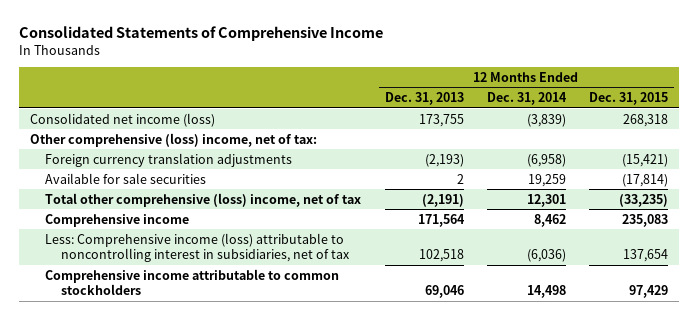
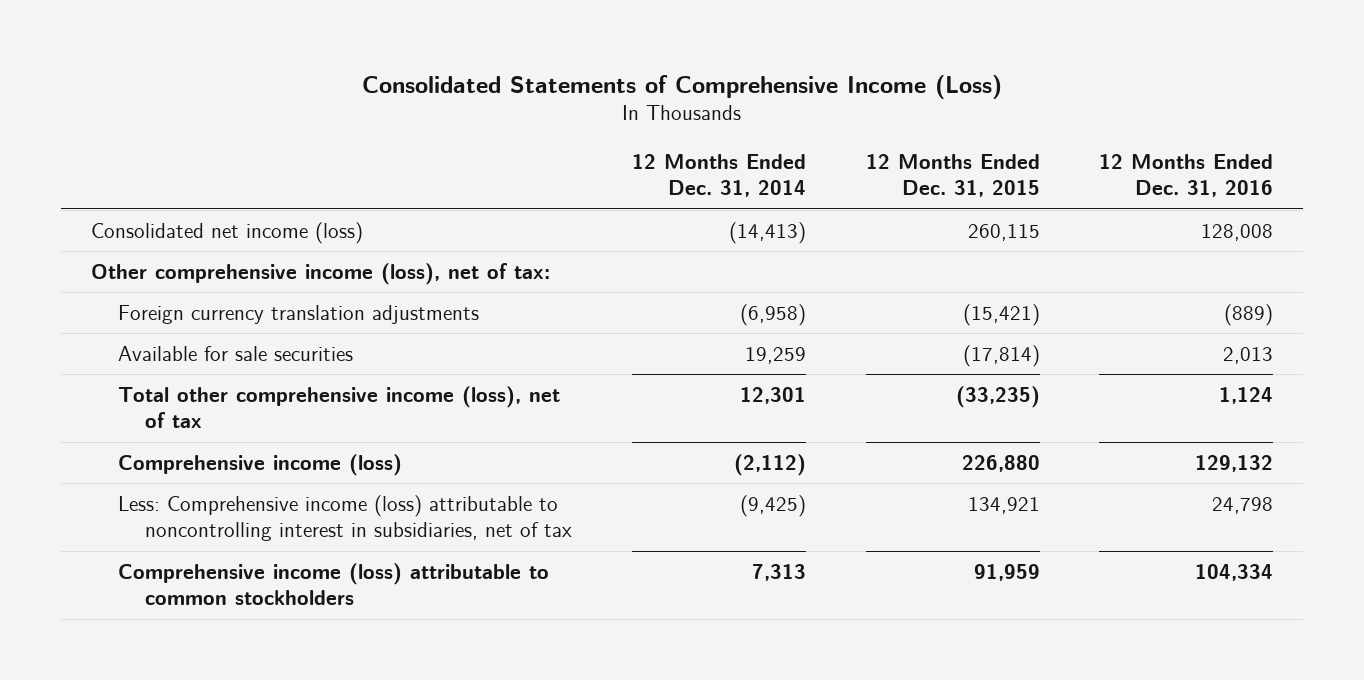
[18,25,383,41] Consolidated Statements of Comprehensive Income -> [362,74,1003,99] Consolidated Statements of Comprehensive Income (Loss)
[384,92,464,106] Dec. 31, 2013 -> none
none -> [1099,153,1274,198] 12 Months Ended Dec. 31, 2016
[526,113,566,127] (3,839) -> [728,221,806,244] (14,413)
[622,113,668,127] 268,318 -> [967,223,1040,241] 260,115
[30,132,318,147] Other comprehensive (loss) income, net of tax: -> [90,262,550,285] Other comprehensive income (loss), net of tax:
[45,192,362,207] Total other comprehensive (loss) income, net of tax -> [117,385,560,429] Total other comprehensive income (loss), net of tax
[45,213,190,227] Comprehensive income -> [117,453,402,476] Comprehensive income (loss)
[533,213,566,227] 8,462 -> [733,453,806,476] (2,112)
[621,213,668,227] 235,083 -> [961,454,1040,472] 226,880
[526,249,566,263] (6,036) -> [739,494,806,517] (9,425)
[622,249,668,263] 137,654 -> [967,496,1040,514] 134,921
[45,268,340,296] Comprehensive income attributable to common stockholders -> [117,562,549,606] Comprehensive income (loss) attributable to common stockholders
[526,285,566,299] 14,498 -> [751,563,806,581] 7,313
[628,285,668,299] 97,429 -> [973,563,1040,581] 91,959

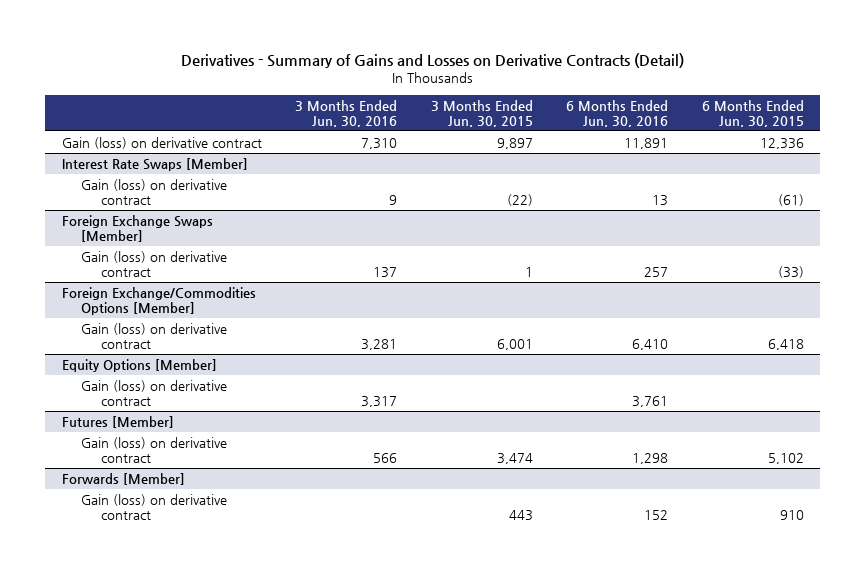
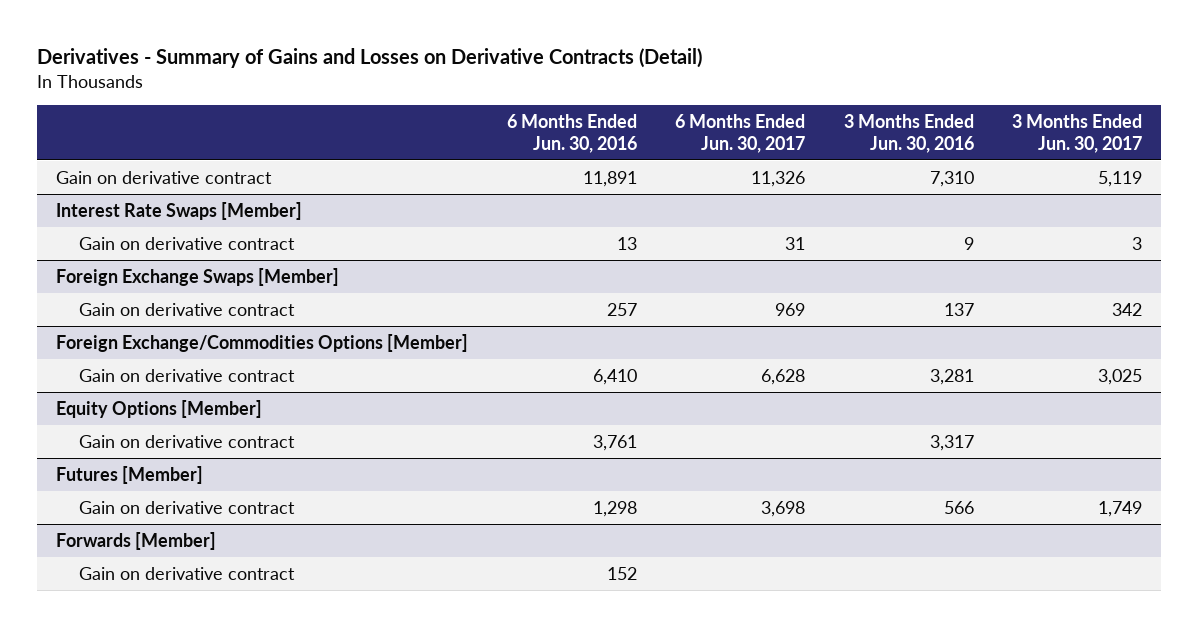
[430,99,533,127] 3 Months Ended Jun. 30, 2015 -> none
[701,99,804,127] 6 Months Ended Jun. 30, 2015 -> none
none -> [675,113,806,153] 6 Months Ended Jun. 30, 2017
none -> [1012,113,1143,153] 3 Months Ended Jun. 30, 2017
[61,136,262,149] Gain (loss) on derivative contract -> [56,170,273,184] Gain on derivative contract
[81,178,228,205] Gain (loss) on derivative contract -> [79,236,296,250] Gain on derivative contract
[81,250,228,277] Gain (loss) on derivative contract -> [79,302,296,316] Gain on derivative contract
[81,322,228,349] Gain (loss) on derivative contract -> [79,368,296,382] Gain on derivative contract
[81,379,228,406] Gain (loss) on derivative contract -> [79,434,296,448] Gain on derivative contract
[81,436,228,463] Gain (loss) on derivative contract -> [79,500,296,514] Gain on derivative contract
[81,493,228,520] Gain (loss) on derivative contract -> [79,566,296,580] Gain on derivative contract

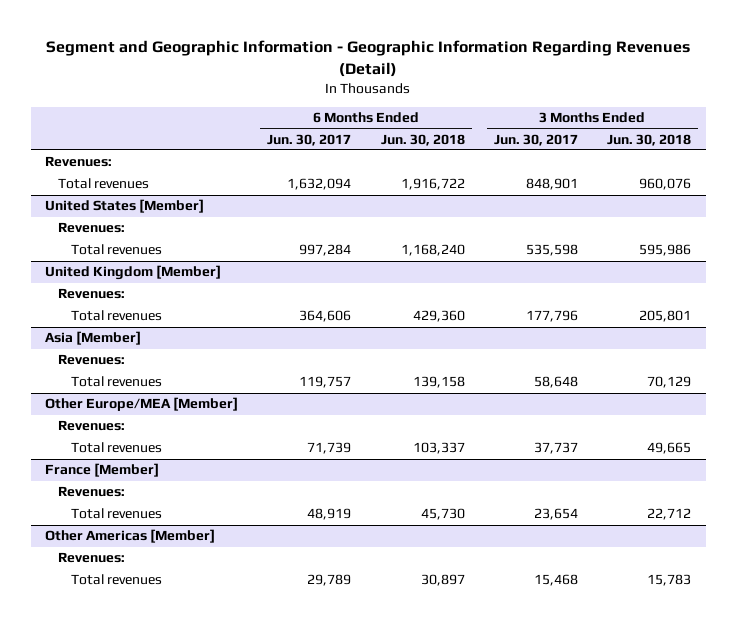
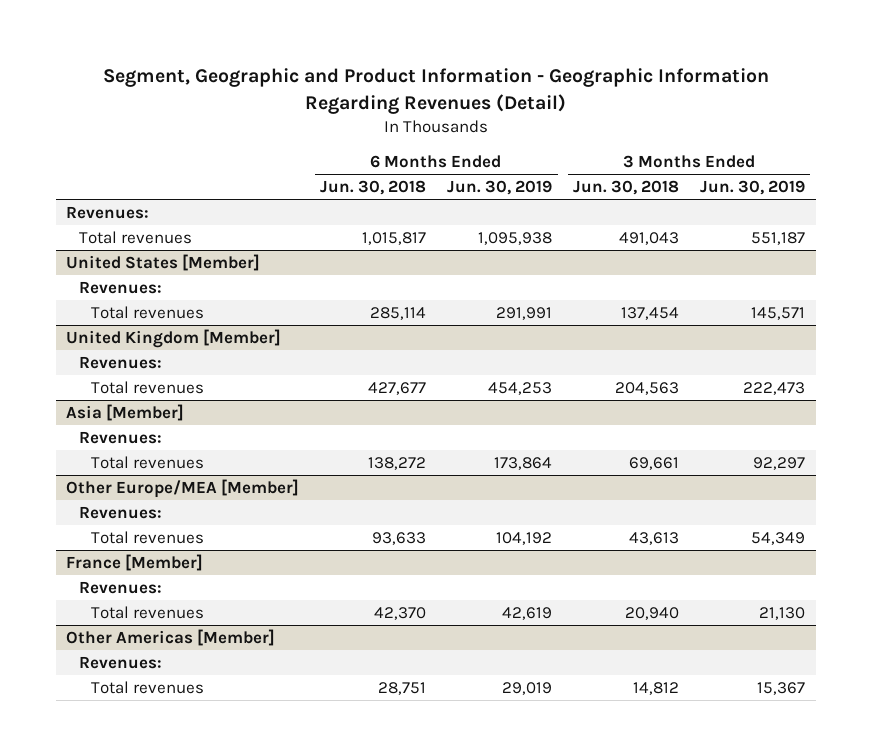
[46,40,691,77] Segment and Geographic Information - Geographic Information Regarding Revenues (Detail) -> [102,68,769,115] Segment, Geographic and Product Information - Geographic Information Regarding Revenues (Detail)
[267,133,352,146] Jun. 30, 2017 -> none
[493,133,578,146] Jun. 30, 2017 -> none
none -> [447,180,553,196] Jun. 30, 2019
none -> [700,180,806,196] Jun. 30, 2019
[400,178,465,191] 1,916,722 -> [362,231,427,245] 1,015,817
[638,178,691,191] 960,076 -> [619,231,680,245] 491,043
[400,244,465,257] 1,168,240 -> [370,306,427,320] 285,114
[638,244,691,257] 595,986 -> [621,306,680,320] 137,454
[412,310,465,323] 429,360 -> [368,381,427,395] 427,677
[638,310,691,323] 205,801 -> [615,381,680,395] 204,563
[412,376,465,389] 139,158 -> [368,456,427,470] 138,272
[646,376,691,389] 70,129 -> [629,456,680,470] 69,661
[412,442,465,455] 103,337 -> [372,531,427,545] 93,633
[646,442,691,455] 49,665 -> [629,531,680,545] 43,613
[420,508,465,521] 45,730 -> [374,606,427,620] 42,370
[646,508,691,521] 22,712 -> [625,606,680,620] 20,940
[420,574,465,587] 30,897 -> [378,681,427,695] 28,751
[646,574,691,587] 15,783 -> [633,681,680,695] 14,812

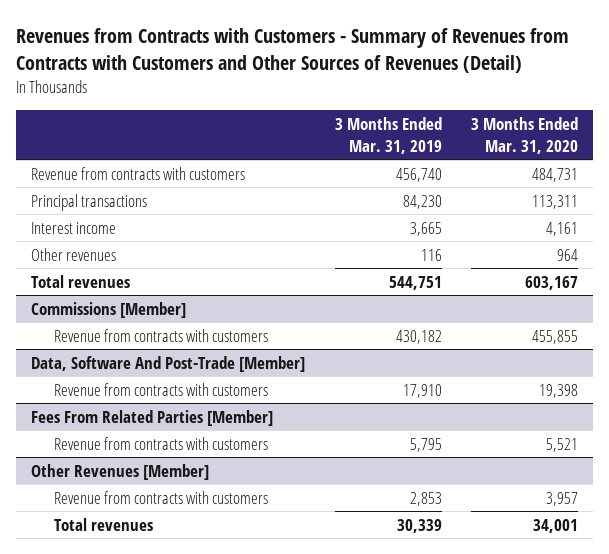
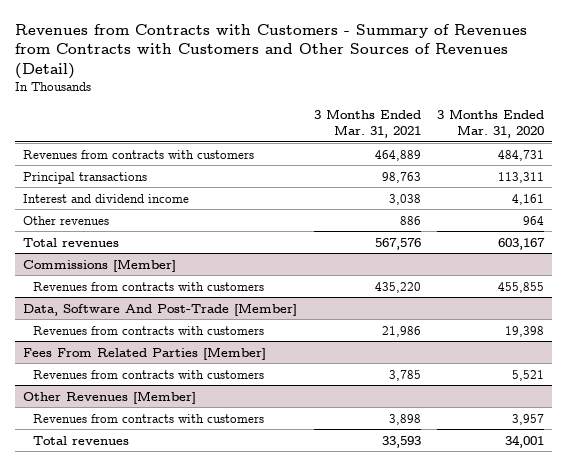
[334,116,442,154] 3 Months Ended Mar. 31, 2019 -> none
none -> [313,109,421,139] 3 Months Ended Mar. 31, 2021
[31,166,246,180] Revenue from contracts with customers -> [23,149,255,159] Revenues from contracts with customers
[31,221,117,234] Interest income -> [23,193,190,203] Interest and dividend income
[54,328,269,342] Revenue from contracts with customers -> [32,281,264,291] Revenues from contracts with customers
[54,382,269,396] Revenue from contracts with customers -> [32,325,264,335] Revenues from contracts with customers
[54,436,269,450] Revenue from contracts with customers -> [32,369,264,379] Revenues from contracts with customers
[54,490,269,504] Revenue from contracts with customers -> [32,413,264,423] Revenues from contracts with customers

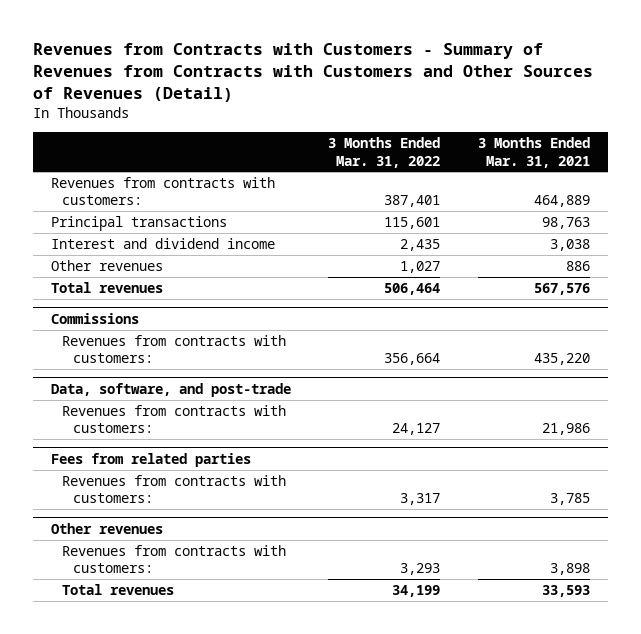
[437,109,545,139] 3 Months Ended Mar. 31, 2020 -> none
none -> [328,137,441,168] 3 Months Ended Mar. 31, 2022
[23,149,255,159] Revenues from contracts with customers -> [51,177,276,206] Revenues from contracts with customers:
[23,258,177,272] Commissions [Member] -> [51,312,140,324] Commissions
[32,281,264,291] Revenues from contracts with customers -> [62,335,287,364] Revenues from contracts with customers:
[23,302,298,316] Data, Software And Post-Trade [Member] -> [51,382,292,397] Data, software, and post-trade
[32,325,264,335] Revenues from contracts with customers -> [62,405,287,434] Revenues from contracts with customers:
[23,346,267,360] Fees From Related Parties [Member] -> [51,452,252,467] Fees from related parties
[32,369,264,379] Revenues from contracts with customers -> [62,475,287,504] Revenues from contracts with customers:
[23,390,197,404] Other Revenues [Member] -> [51,522,164,534] Other revenues
[32,413,264,423] Revenues from contracts with customers -> [62,545,287,574] Revenues from contracts with customers:

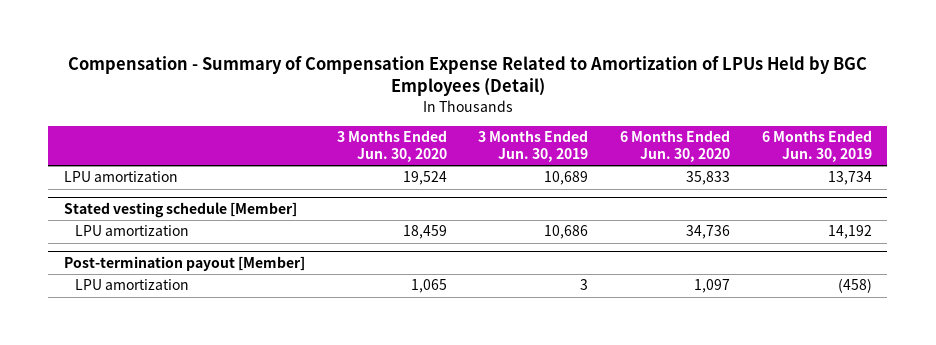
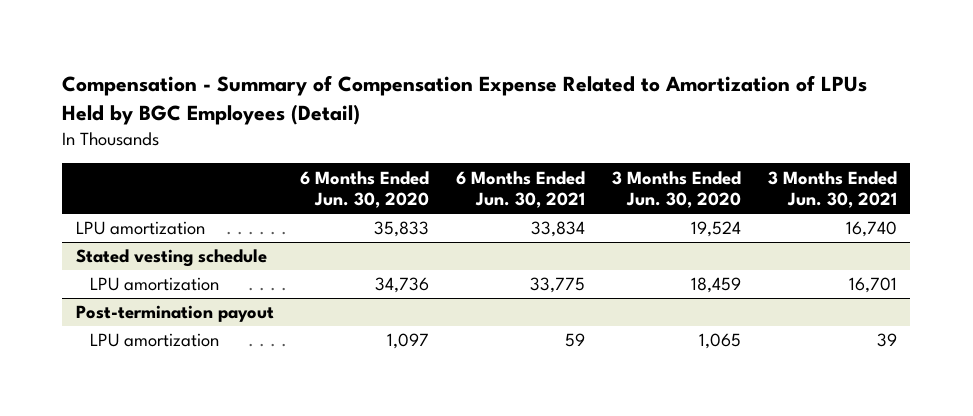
[478,130,589,162] 3 Months Ended Jun. 30, 2019 -> none
[761,130,872,162] 6 Months Ended Jun. 30, 2019 -> none
none -> [456,170,586,209] 6 Months Ended Jun. 30, 2021
none -> [768,170,898,209] 3 Months Ended Jun. 30, 2021
[64,201,298,218] Stated vesting schedule [Member] -> [75,249,267,268] Stated vesting schedule
[64,255,306,271] Post-termination payout [Member] -> [75,305,274,323] Post-termination payout

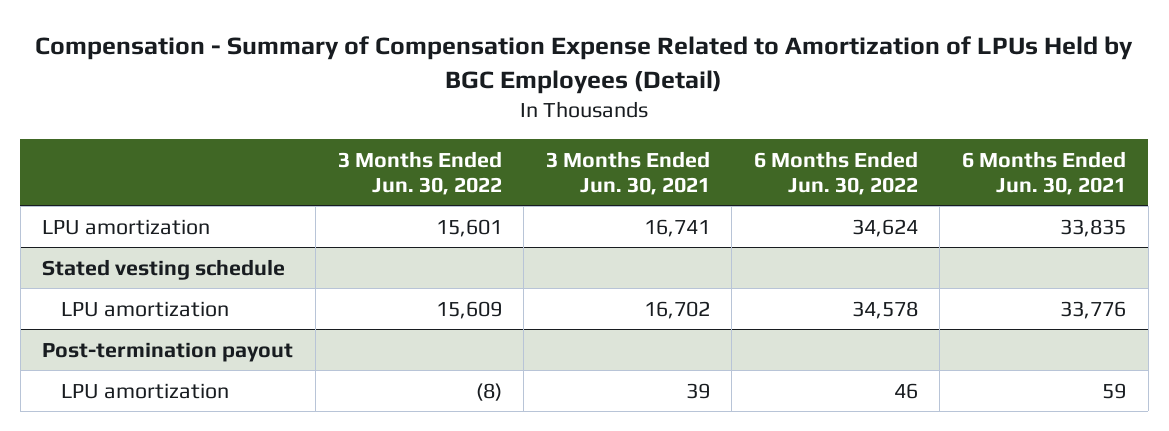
[300,170,430,209] 6 Months Ended Jun. 30, 2020 -> none
[612,170,742,209] 3 Months Ended Jun. 30, 2020 -> none
none -> [337,150,502,195] 3 Months Ended Jun. 30, 2022
none -> [753,150,918,195] 6 Months Ended Jun. 30, 2022
[531,221,586,238] 33,834 -> [1060,218,1127,237] 33,835
[846,221,898,238] 16,740 -> [643,218,710,237] 16,741
[530,277,586,294] 33,775 -> [1060,300,1127,319] 33,776
[849,277,898,294] 16,701 -> [643,300,710,319] 16,702

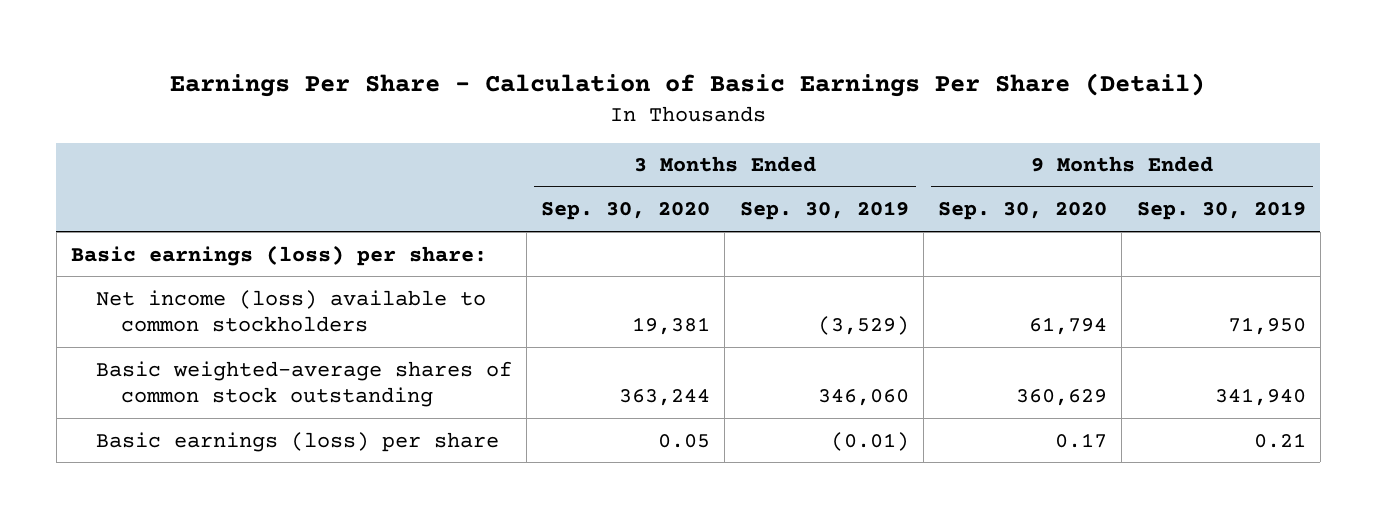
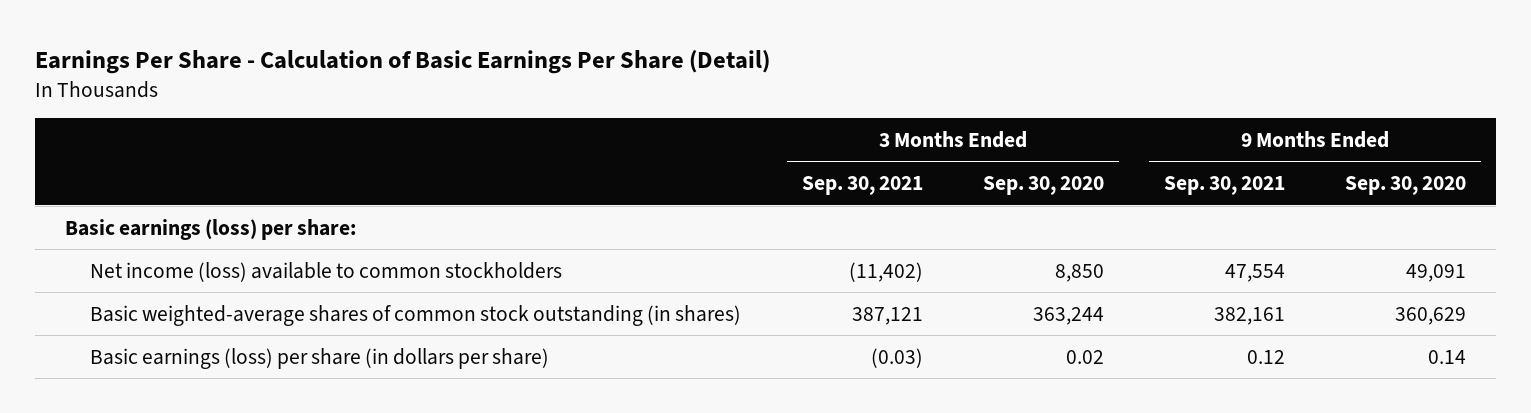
[739,201,909,221] Sep. 30, 2019 -> none
[1136,201,1306,221] Sep. 30, 2019 -> none
none -> [801,176,923,196] Sep. 30, 2021
none -> [1163,176,1285,196] Sep. 30, 2021
[632,317,711,336] 19,381 -> [1054,263,1104,282] 8,850
[1029,317,1108,336] 61,794 -> [1406,263,1467,282] 49,091
[95,360,512,408] Basic weighted-average shares of common stock outstanding -> [90,304,742,326] Basic weighted-average shares of common stock outstanding (in shares)
[95,431,499,452] Basic earnings (loss) per share -> [90,347,550,369] Basic earnings (loss) per share (in dollars per share)
[658,433,711,448] 0.05 -> [1065,349,1104,364] 0.02
[1055,432,1108,448] 0.17 -> [1428,349,1467,364] 0.14

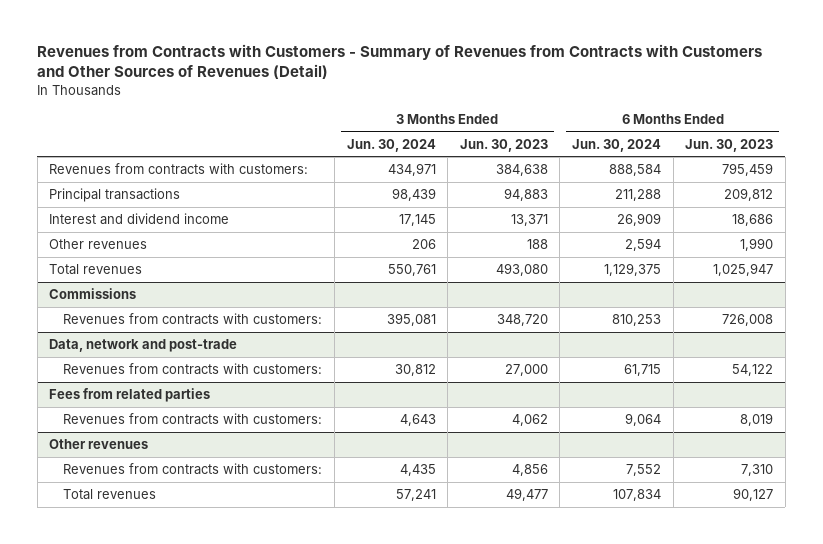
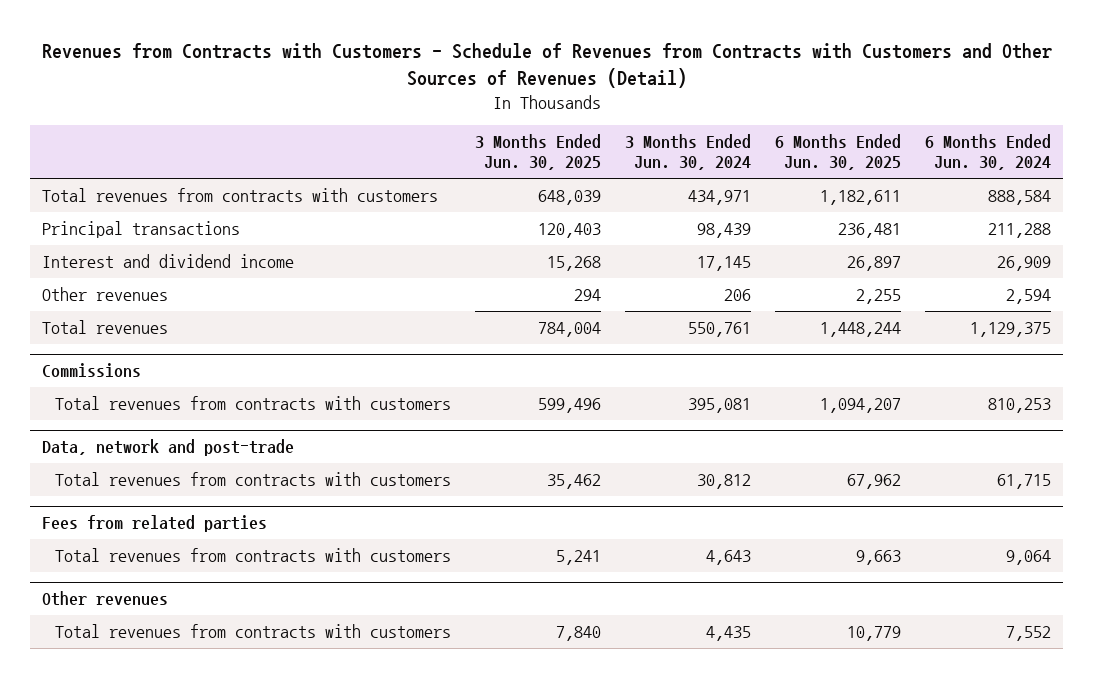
[37,44,763,80] Revenues from Contracts with Customers - Summary of Revenues from Contracts with Customers and Other Sources of Revenues (Detail) -> [41,43,1052,89] Revenues from Contracts with Customers - Schedule of Revenues from Contracts with Customers and Other Sources of Revenues (Detail)
[459,138,548,152] Jun. 30, 2023 -> none
[685,138,774,152] Jun. 30, 2023 -> none
none -> [475,134,602,171] 3 Months Ended Jun. 30, 2025
none -> [774,134,901,171] 6 Months Ended Jun. 30, 2025
[49,162,309,175] Revenues from contracts with customers: -> [42,188,439,203] Total revenues from contracts with customers
[63,312,323,325] Revenues from contracts with customers: -> [55,396,452,411] Total revenues from contracts with customers
[63,362,323,375] Revenues from contracts with customers: -> [55,472,452,487] Total revenues from contracts with customers
[63,412,323,425] Revenues from contracts with customers: -> [55,548,452,563] Total revenues from contracts with customers
[63,488,157,500] Total revenues -> none
[63,462,323,475] Revenues from contracts with customers: -> [55,624,452,639] Total revenues from contracts with customers

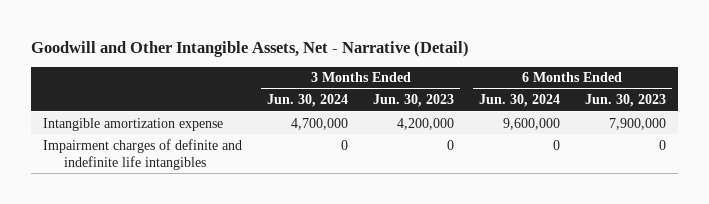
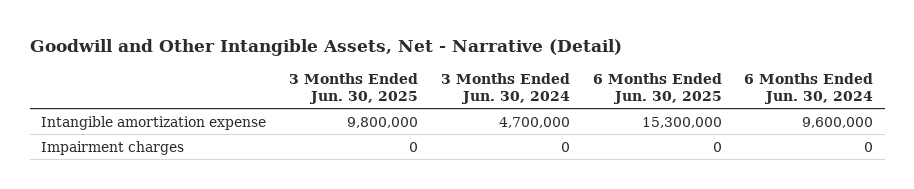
[373,94,455,108] Jun. 30, 2023 -> none
[584,94,666,108] Jun. 30, 2023 -> none
none -> [288,72,418,104] 3 Months Ended Jun. 30, 2025
none -> [592,72,722,104] 6 Months Ended Jun. 30, 2025
[43,138,243,171] Impairment charges of definite and indefinite life intangibles -> [41,140,185,155] Impairment charges

